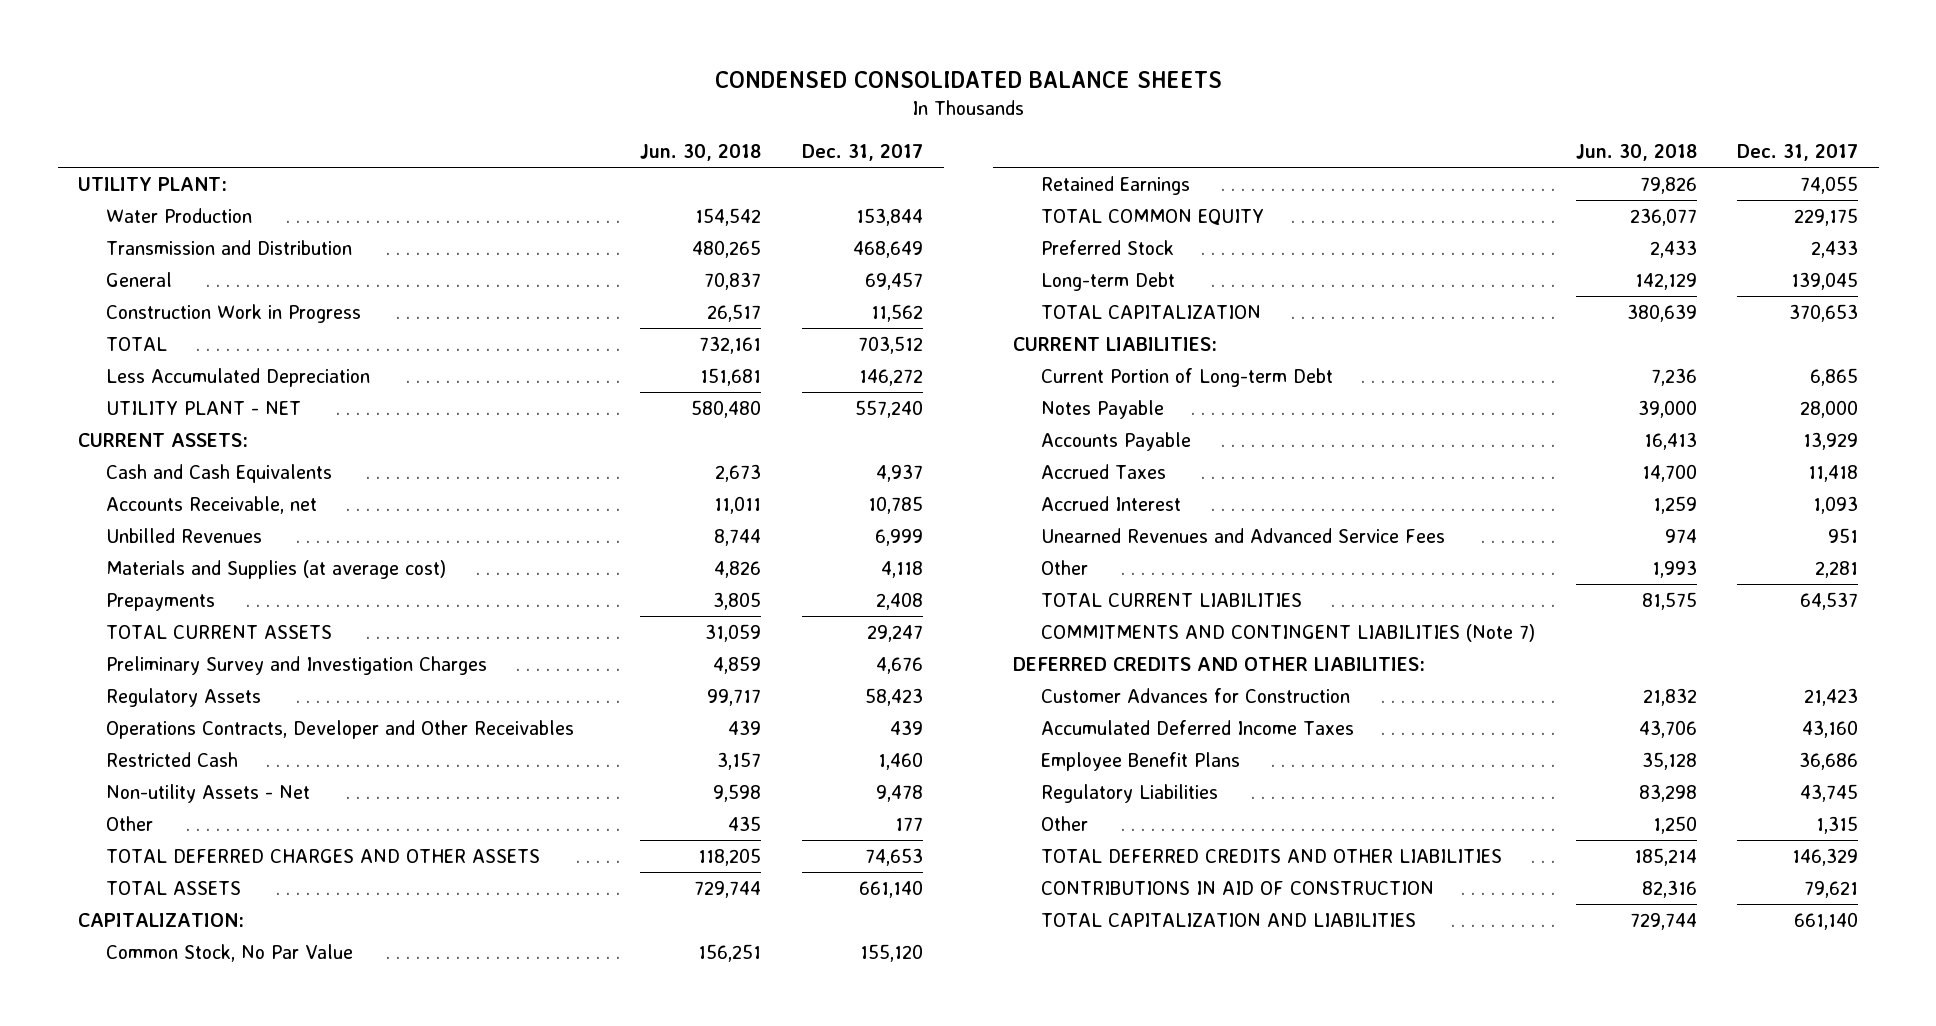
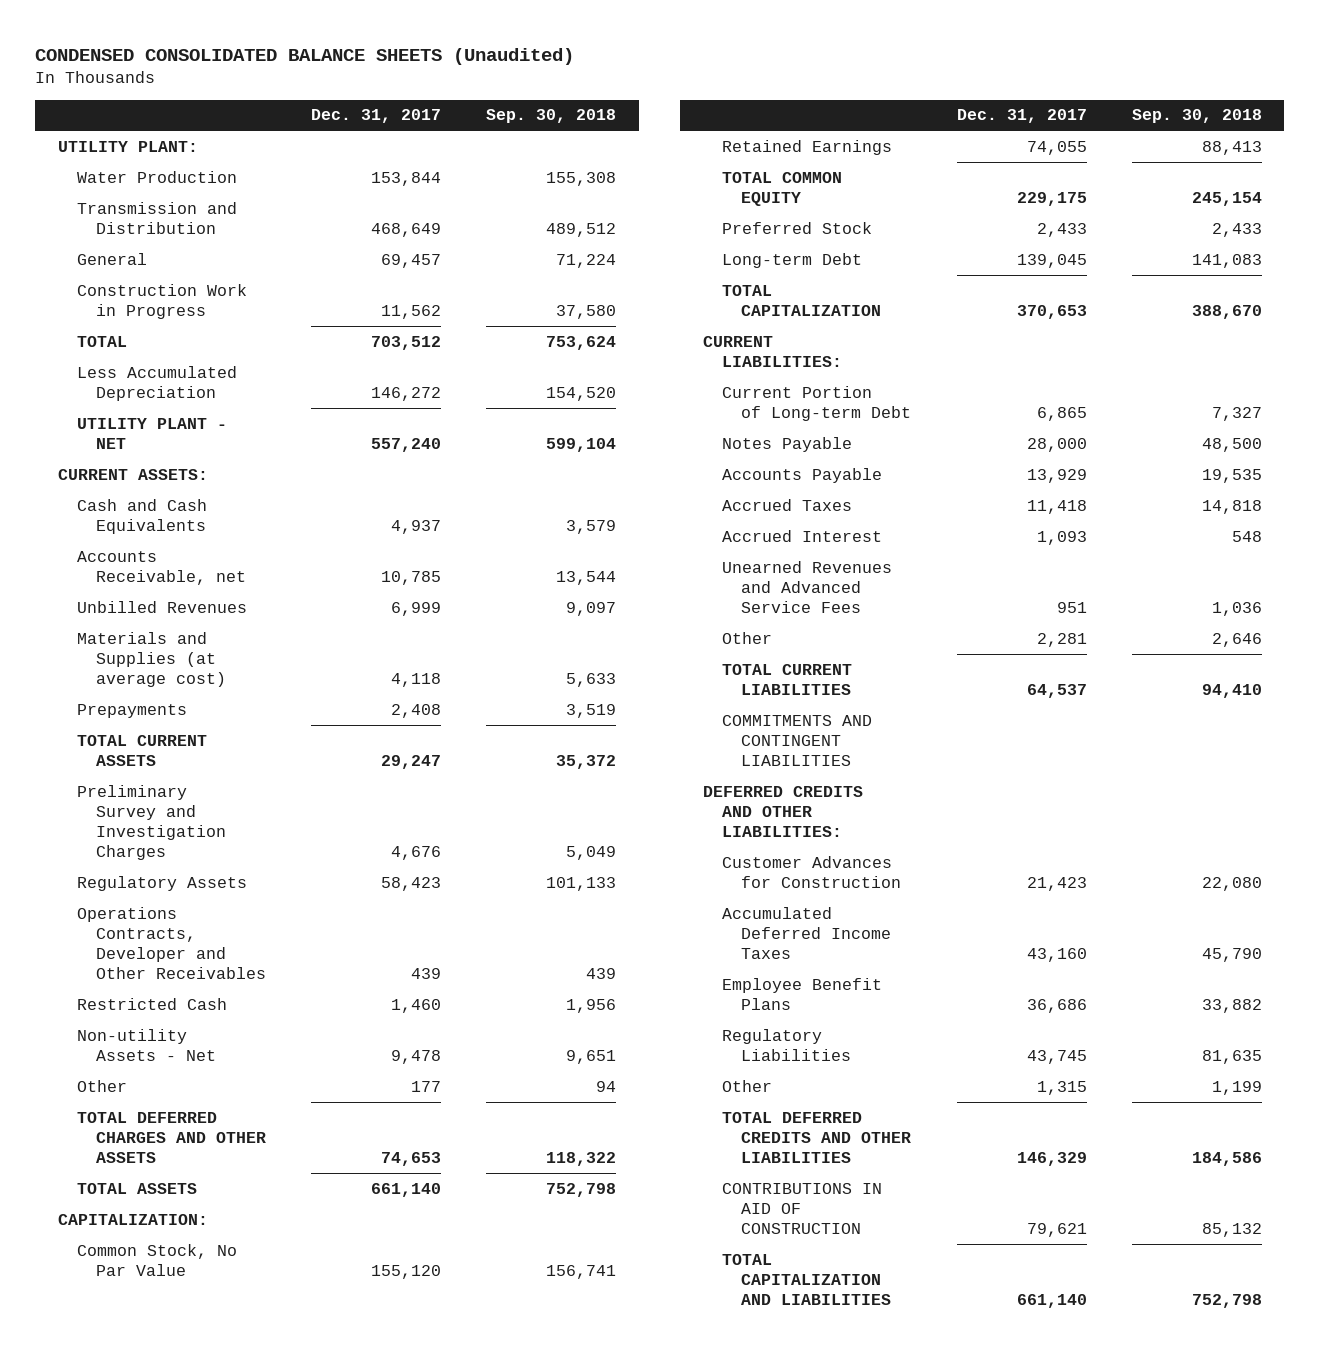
[715,71,1223,89] CONDENSED CONSOLIDATED BALANCE SHEETS -> [35,47,575,65] CONDENSED CONSOLIDATED BALANCE SHEETS (Unaudited)
[640,143,762,161] Jun. 30, 2018 -> none
none -> [486,109,617,124] Sep. 30, 2018
[1040,623,1535,642] COMMITMENTS AND CONTINGENT LIABILITIES (Note 7) -> [722,714,873,767] COMMITMENTS AND CONTINGENT LIABILITIES

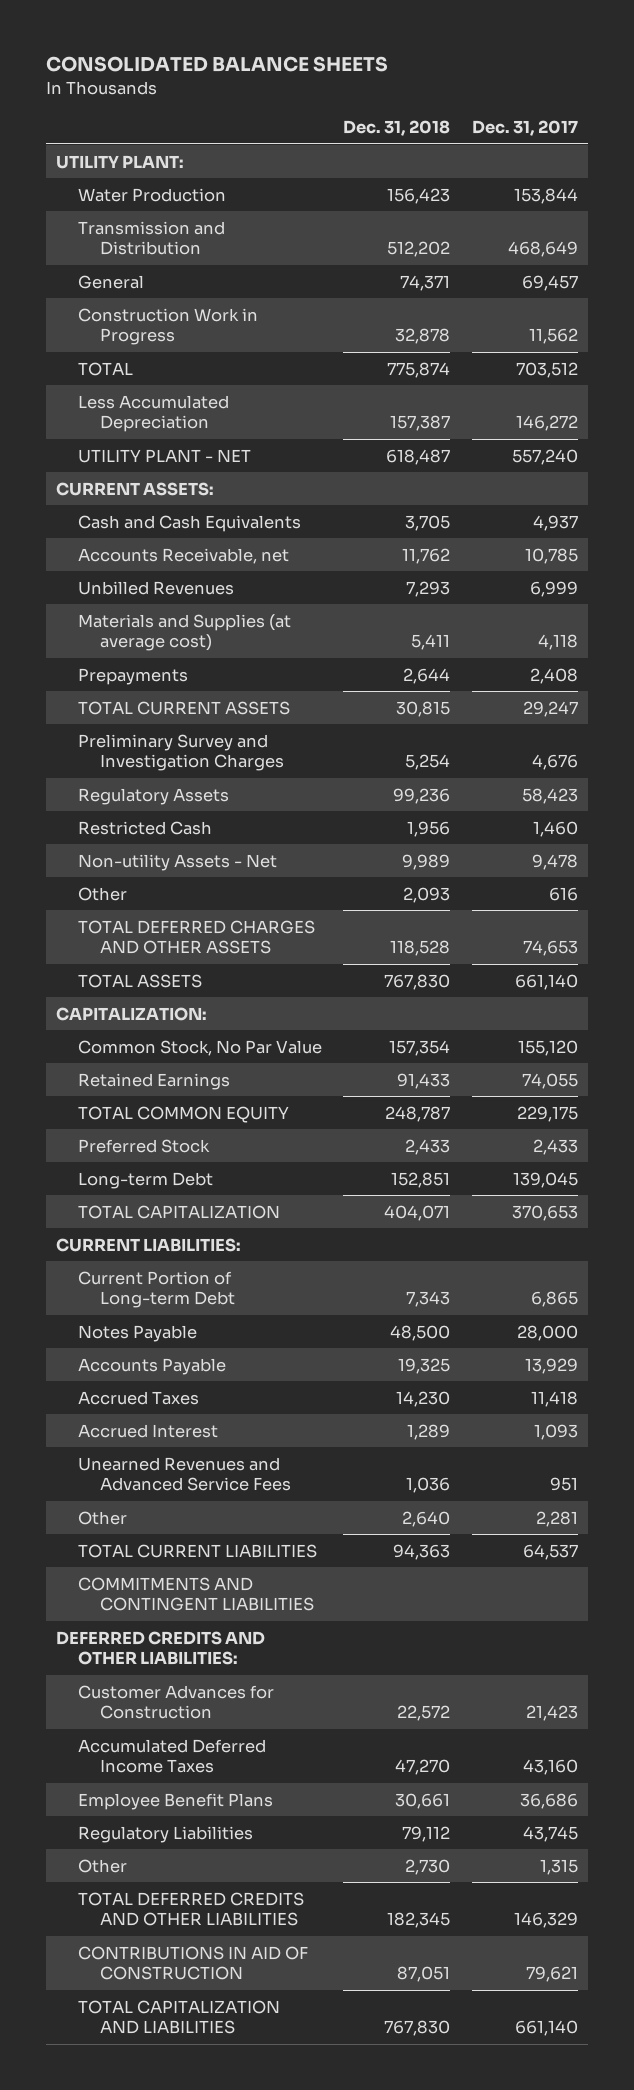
[35,47,575,65] CONDENSED CONSOLIDATED BALANCE SHEETS (Unaudited) -> [45,56,388,73] CONSOLIDATED BALANCE SHEETS
[486,109,617,124] Sep. 30, 2018 -> none
none -> [343,120,451,137] Dec. 31, 2018
[76,906,266,980] Operations Contracts, Developer and Other Receivables -> none
[411,1080,442,1092] 177 -> [548,886,578,901] 616

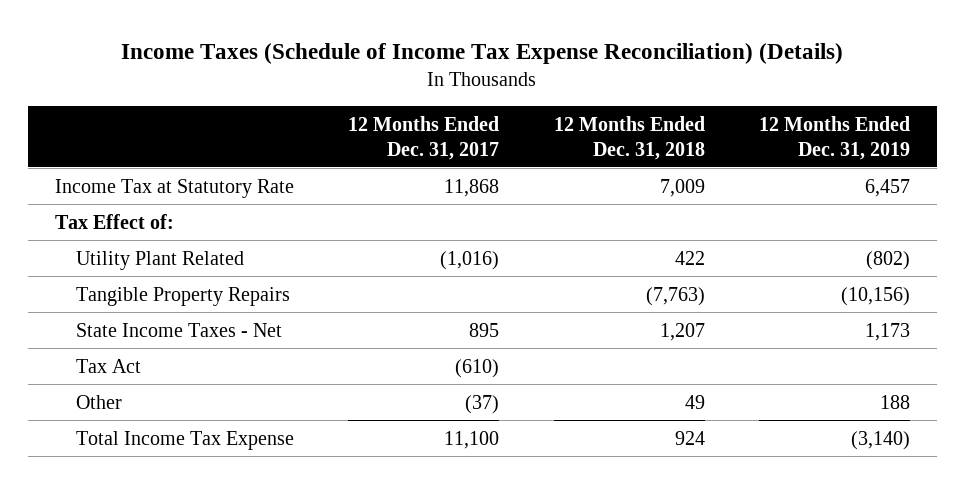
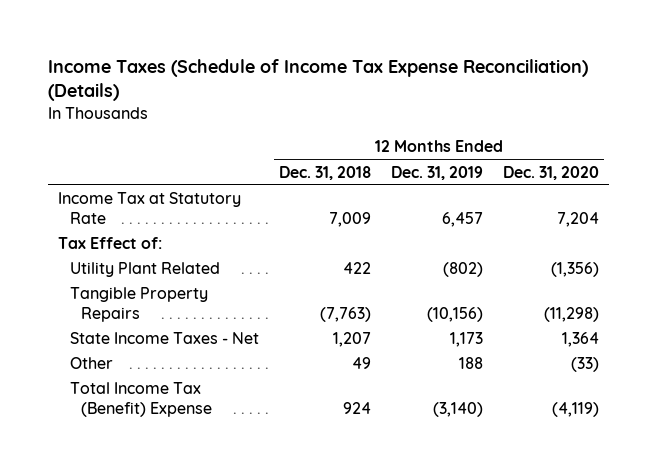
[348,115,500,160] 12 Months Ended Dec. 31, 2017 -> none
none -> [503,165,600,180] Dec. 31, 2020
[76,358,142,373] Tax Act -> none
[76,430,295,450] Total Income Tax Expense -> [69,382,213,418] Total Income Tax (Benefit) Expense

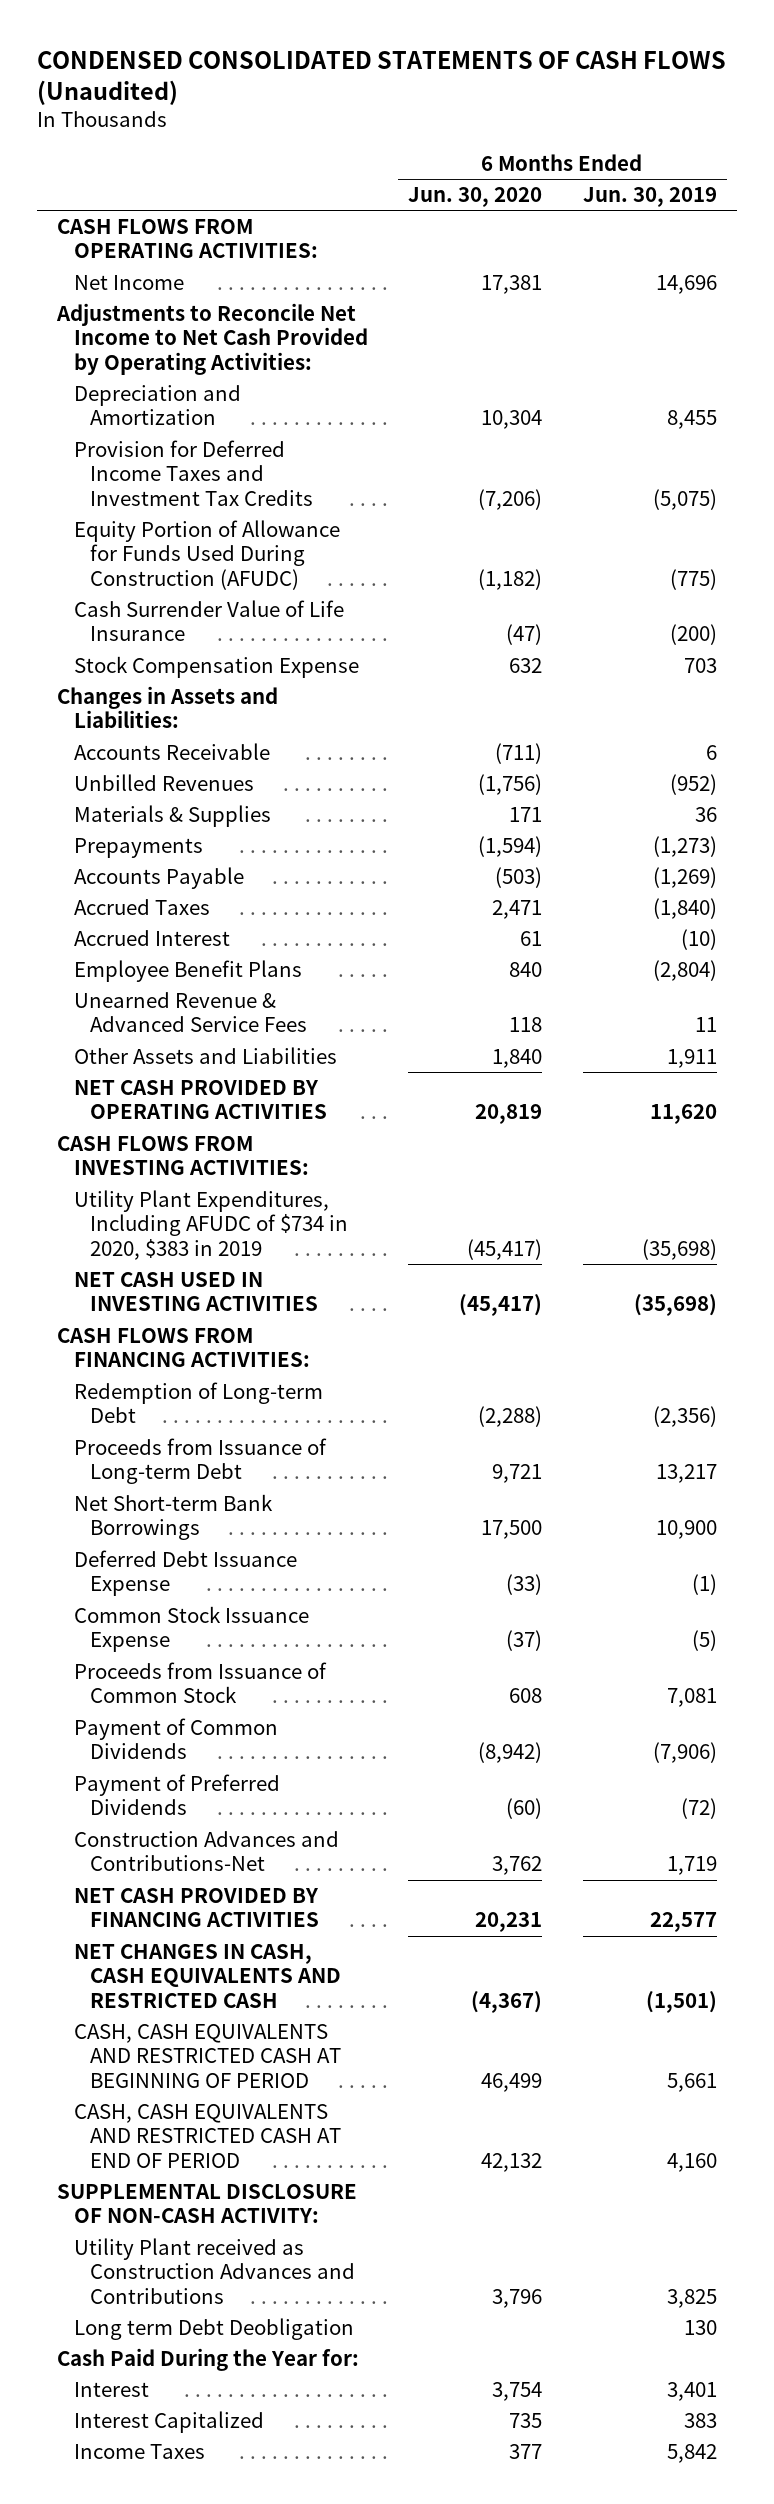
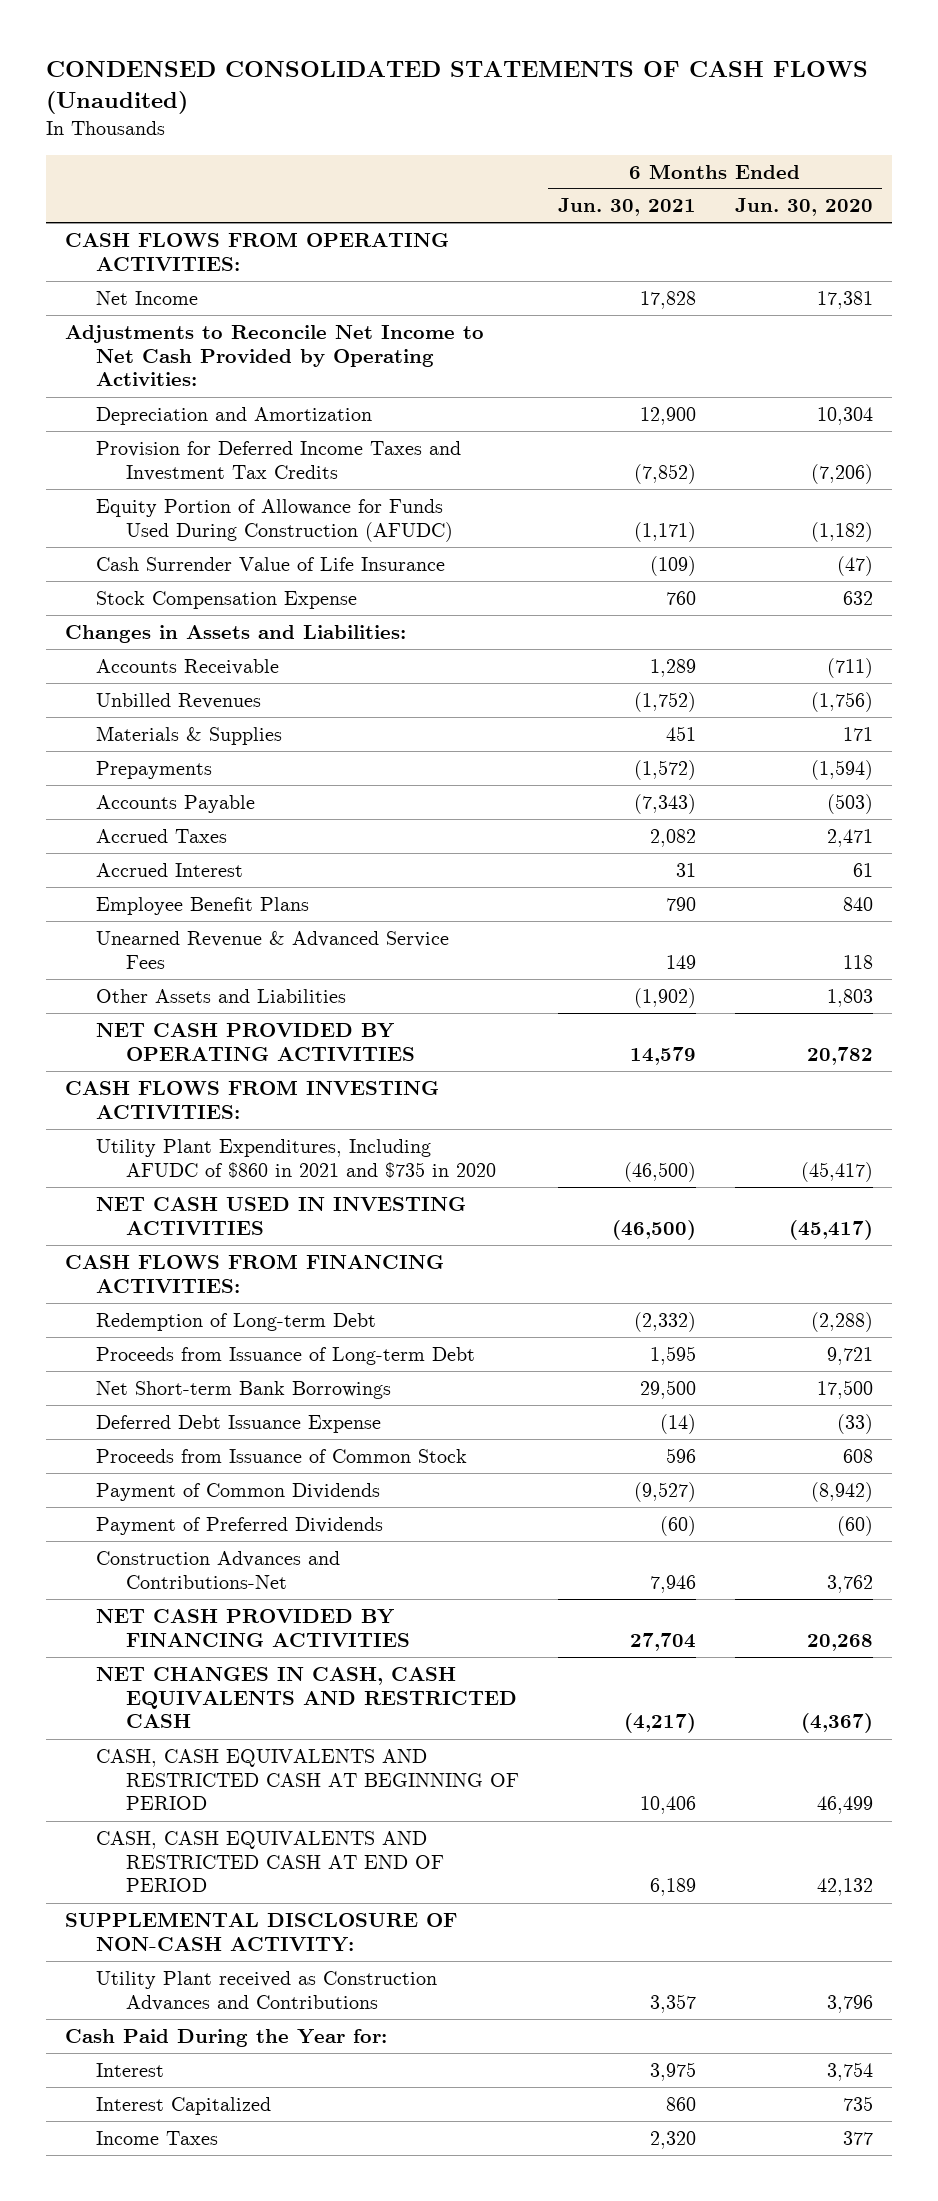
[582,187,717,208] Jun. 30, 2019 -> none
none -> [558,198,697,217] Jun. 30, 2021
[492,1049,543,1069] 1,840 -> [826,988,873,1007] 1,803
[475,1104,543,1125] 20,819 -> [806,1046,873,1065] 20,782
[73,1190,349,1260] Utility Plant Expenditures, Including AFUDC of $734 in 2020, $383 in 2019 -> [95,1138,497,1178] Utility Plant Expenditures, Including AFUDC of $860 in 2021 and $735 in 2020
[73,1606,309,1653] Common Stock Issuance Expense -> none
[475,1912,543,1933] 20,231 -> [806,1633,873,1651] 20,268
[73,2318,354,2341] Long term Debt Deobligation -> none

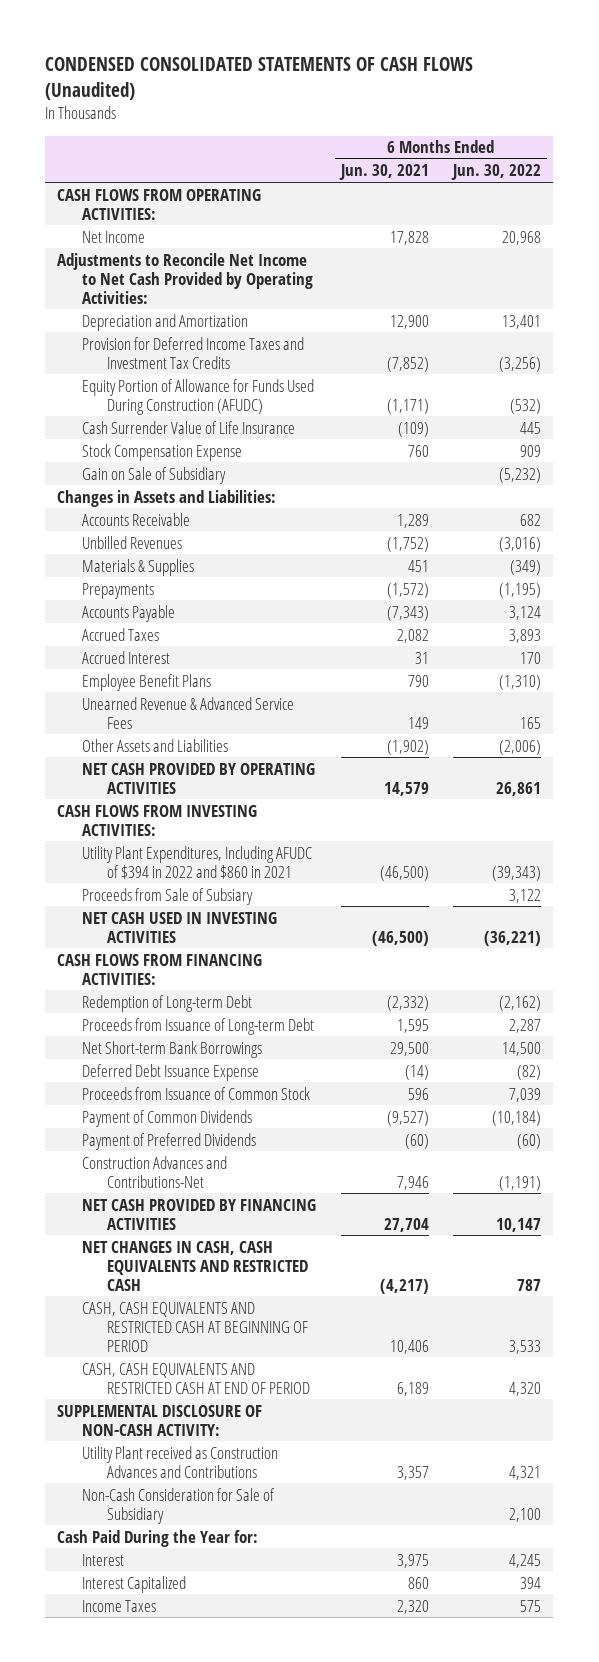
[734,198,873,217] Jun. 30, 2020 -> none
none -> [451,164,542,181] Jun. 30, 2022
none -> [82,466,227,484] Gain on Sale of Subsidiary
[95,1138,497,1178] Utility Plant Expenditures, Including AFUDC of $860 in 2021 and $735 in 2020 -> [82,845,313,879] Utility Plant Expenditures, Including AFUDC of $394 in 2022 and $860 in 2021
none -> [82,887,254,905] Proceeds from Sale of Subsiary
none -> [82,1487,276,1524] Non-Cash Consideration for Sale of Subsidiary

